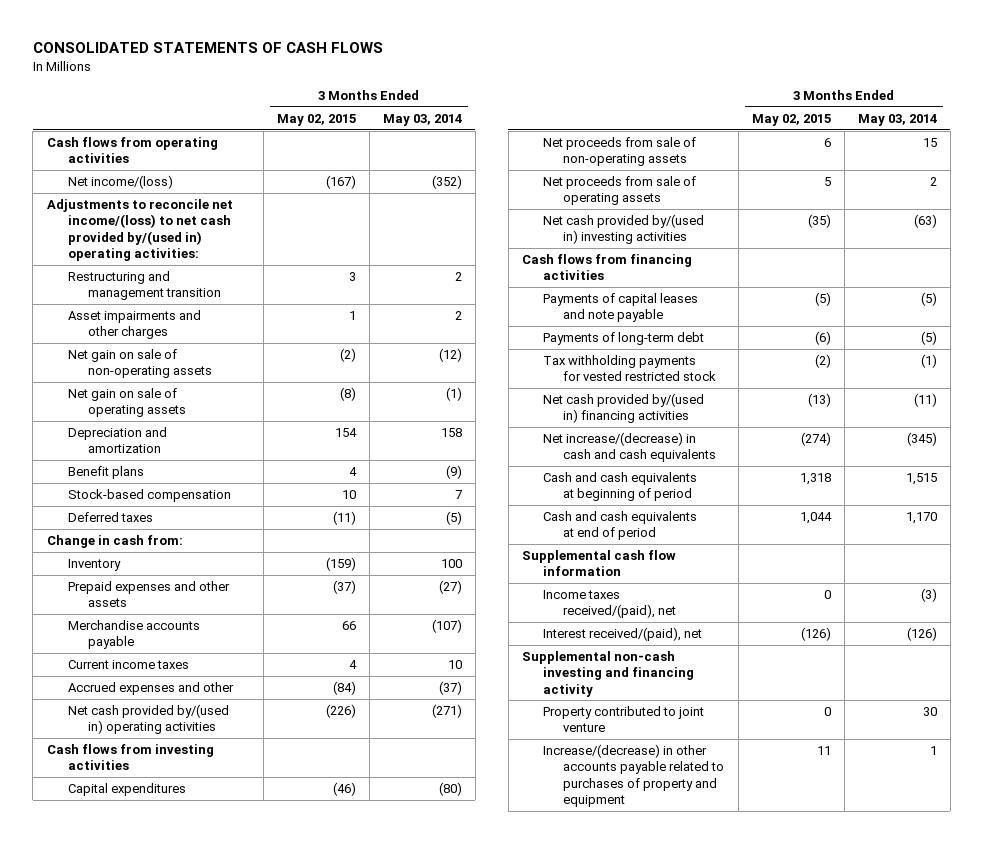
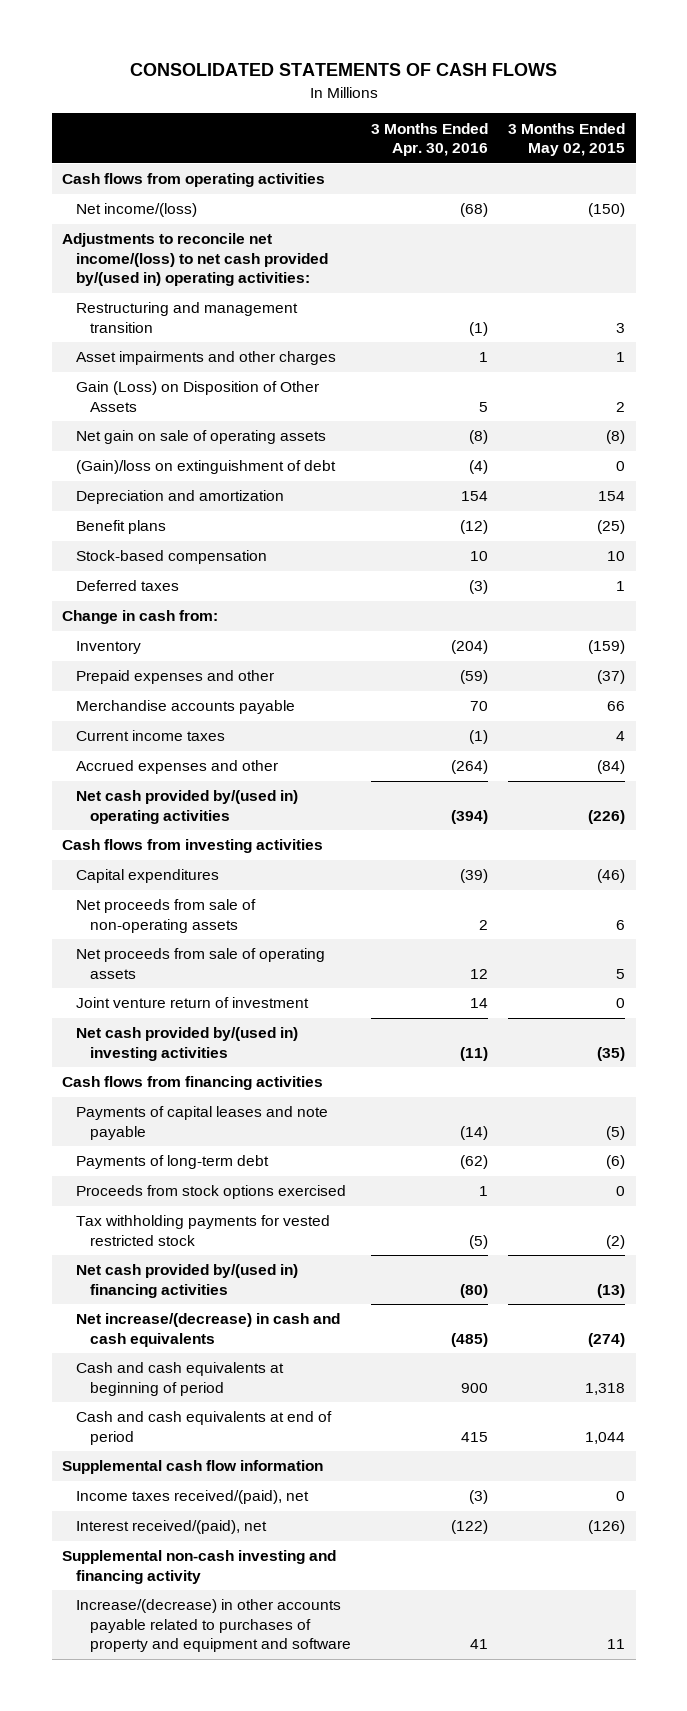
[382,113,462,126] May 03, 2014 -> none
none -> [371,122,489,157] 3 Months Ended Apr. 30, 2016
[325,175,356,190] (167) -> [588,203,626,218] (150)
[67,349,213,379] Net gain on sale of non-operating assets -> none
none -> [75,381,319,412] Gain (Loss) on Disposition of Other Assets
none -> [75,460,336,475] (Gain)/loss on extinguishment of debt
[348,467,357,477] 4 -> [597,520,626,535] (25)
[332,511,356,526] (11) -> [616,581,626,592] 1
[67,581,230,608] Prepaid expenses and other assets -> [75,670,274,685] Prepaid expenses and other
none -> [75,997,309,1009] Joint venture return of investment
none -> [75,1185,346,1200] Proceeds from stock options exercised
[542,706,704,733] Property contributed to joint venture -> none
[542,744,725,808] Increase/(decrease) in other accounts payable related to purchases of property and equipment -> [75,1599,351,1653] Increase/(decrease) in other accounts payable related to purchases of property and equipment and software

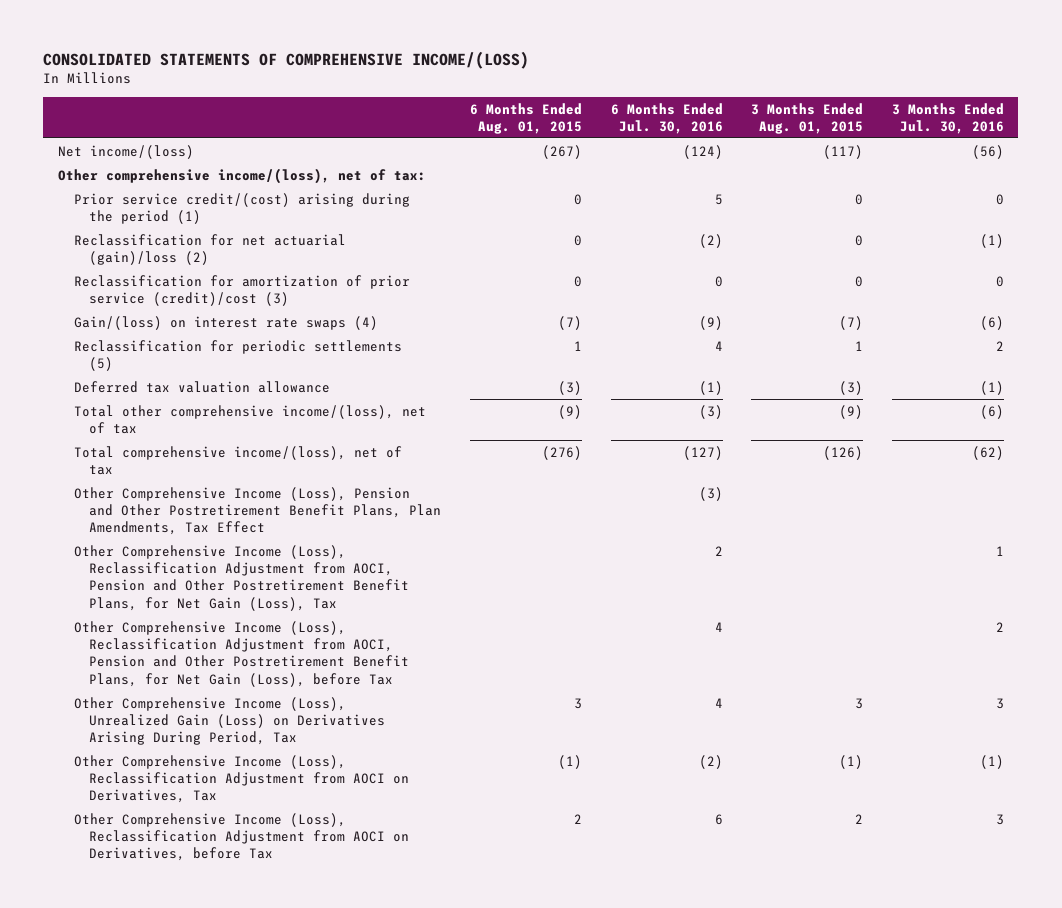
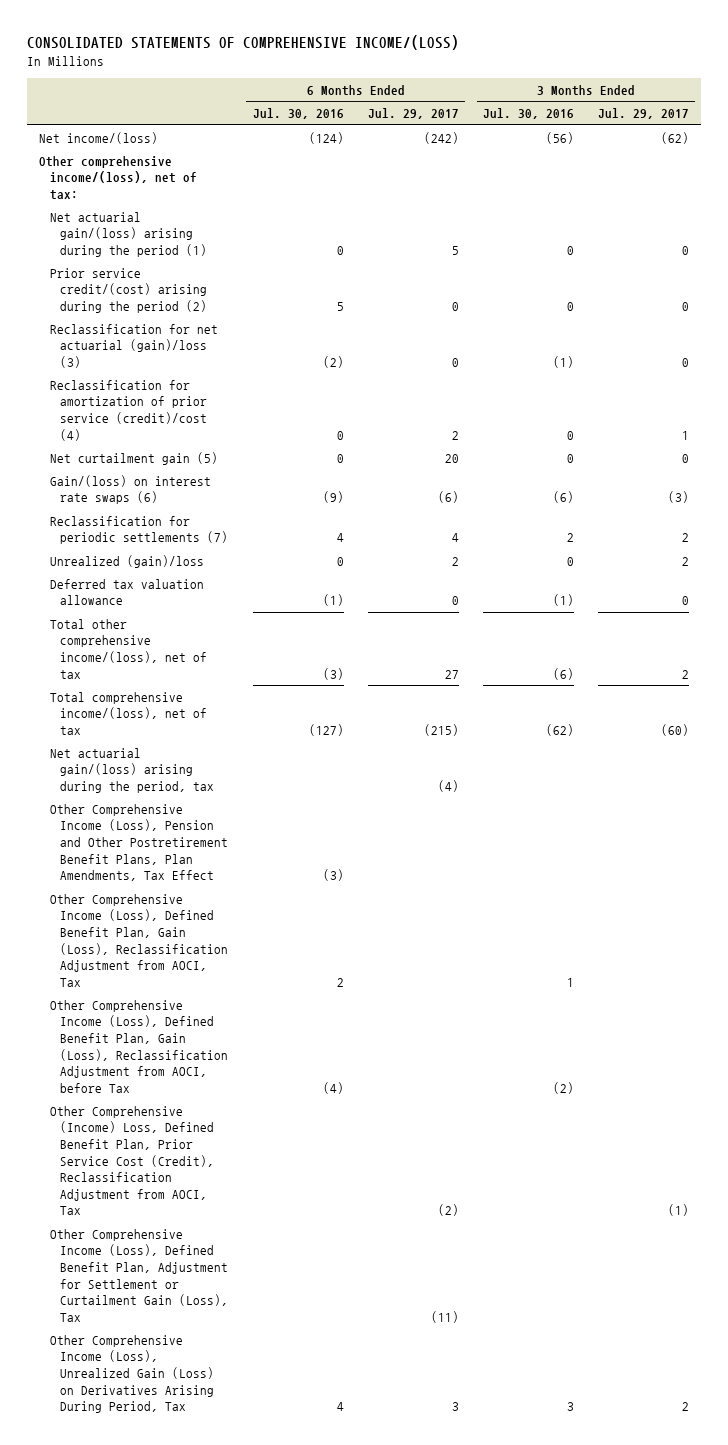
[469,102,582,134] 6 Months Ended Aug. 01, 2015 -> none
[751,102,864,134] 3 Months Ended Aug. 01, 2015 -> none
none -> [367,108,459,120] Jul. 29, 2017
none -> [598,108,690,120] Jul. 29, 2017
none -> [49,211,208,257] Net actuarial gain/(loss) arising during the period (1)
[73,192,410,224] Prior service credit/(cost) arising during the period (1) -> [49,267,208,313] Prior service credit/(cost) arising during the period (2)
[73,233,346,265] Reclassification for net actuarial (gain)/loss (2) -> [49,323,218,368] Reclassification for net actuarial (gain)/loss (3)
[73,274,410,306] Reclassification for amortization of prior service (credit)/cost (3) -> [49,379,208,441] Reclassification for amortization of prior service (credit)/cost (4)
none -> [49,451,218,465] Net curtailment gain (5)
[73,315,378,330] Gain/(loss) on interest rate swaps (4) -> [49,474,211,505] Gain/(loss) on interest rate swaps (6)
[73,339,402,371] Reclassification for periodic settlements (5) -> [49,515,229,545] Reclassification for periodic settlements (7)
none -> [49,554,204,568] Unrealized (gain)/loss
none -> [49,747,215,793] Net actuarial gain/(loss) arising during the period, tax
[73,544,410,611] Other Comprehensive Income (Loss), Reclassification Adjustment from AOCI, Pension and Other Postretirement Benefit Plans, for Net Gain (Loss), Tax -> [49,893,229,987] Other Comprehensive Income (Loss), Defined Benefit Plan, Gain (Loss), Reclassification Adjustment from AOCI, Tax
[73,620,410,687] Other Comprehensive Income (Loss), Reclassification Adjustment from AOCI, Pension and Other Postretirement Benefit Plans, for Net Gain (Loss), before Tax -> [49,999,229,1093] Other Comprehensive Income (Loss), Defined Benefit Plan, Gain (Loss), Reclassification Adjustment from AOCI, before Tax
[714,621,723,632] 4 -> [322,1081,344,1094] (4)
[996,621,1005,632] 2 -> [552,1081,574,1094] (2)
none -> [49,1105,215,1216] Other Comprehensive (Income) Loss, Defined Benefit Plan, Prior Service Cost (Credit), Reclassification Adjustment from AOCI, Tax
none -> [49,1228,229,1322] Other Comprehensive Income (Loss), Defined Benefit Plan, Adjustment for Settlement or Curtailment Gain (Loss), Tax
[73,754,410,804] Other Comprehensive Income (Loss), Reclassification Adjustment from AOCI on Derivatives, Tax -> none
[73,812,410,862] Other Comprehensive Income (Loss), Reclassification Adjustment from AOCI on Derivatives, before Tax -> none

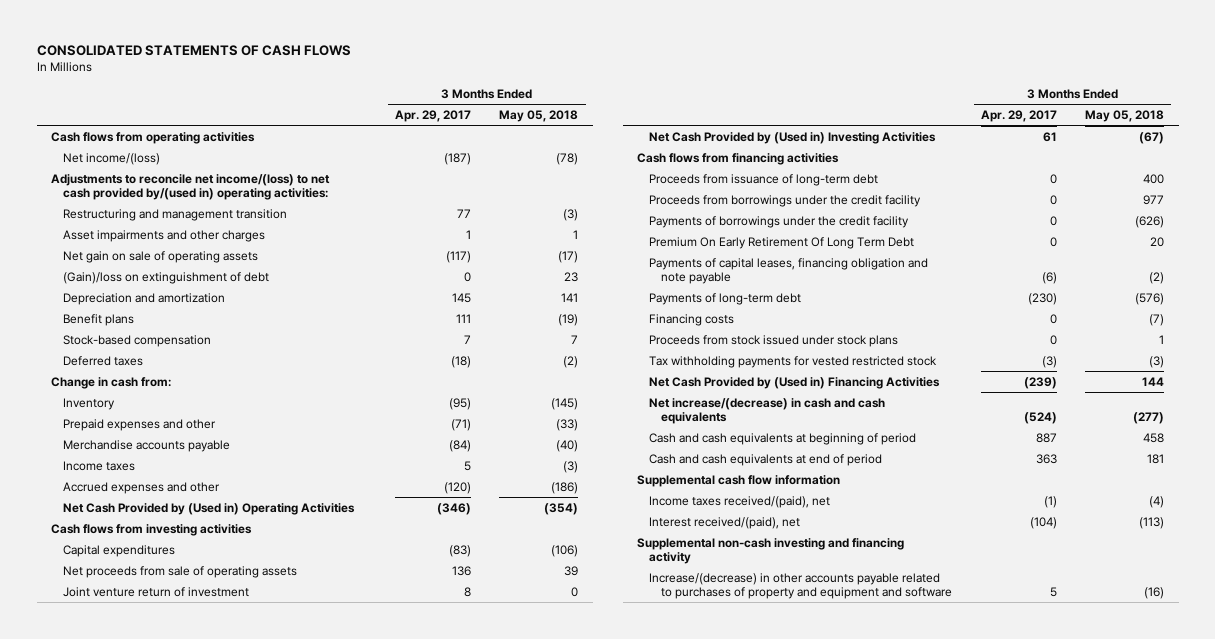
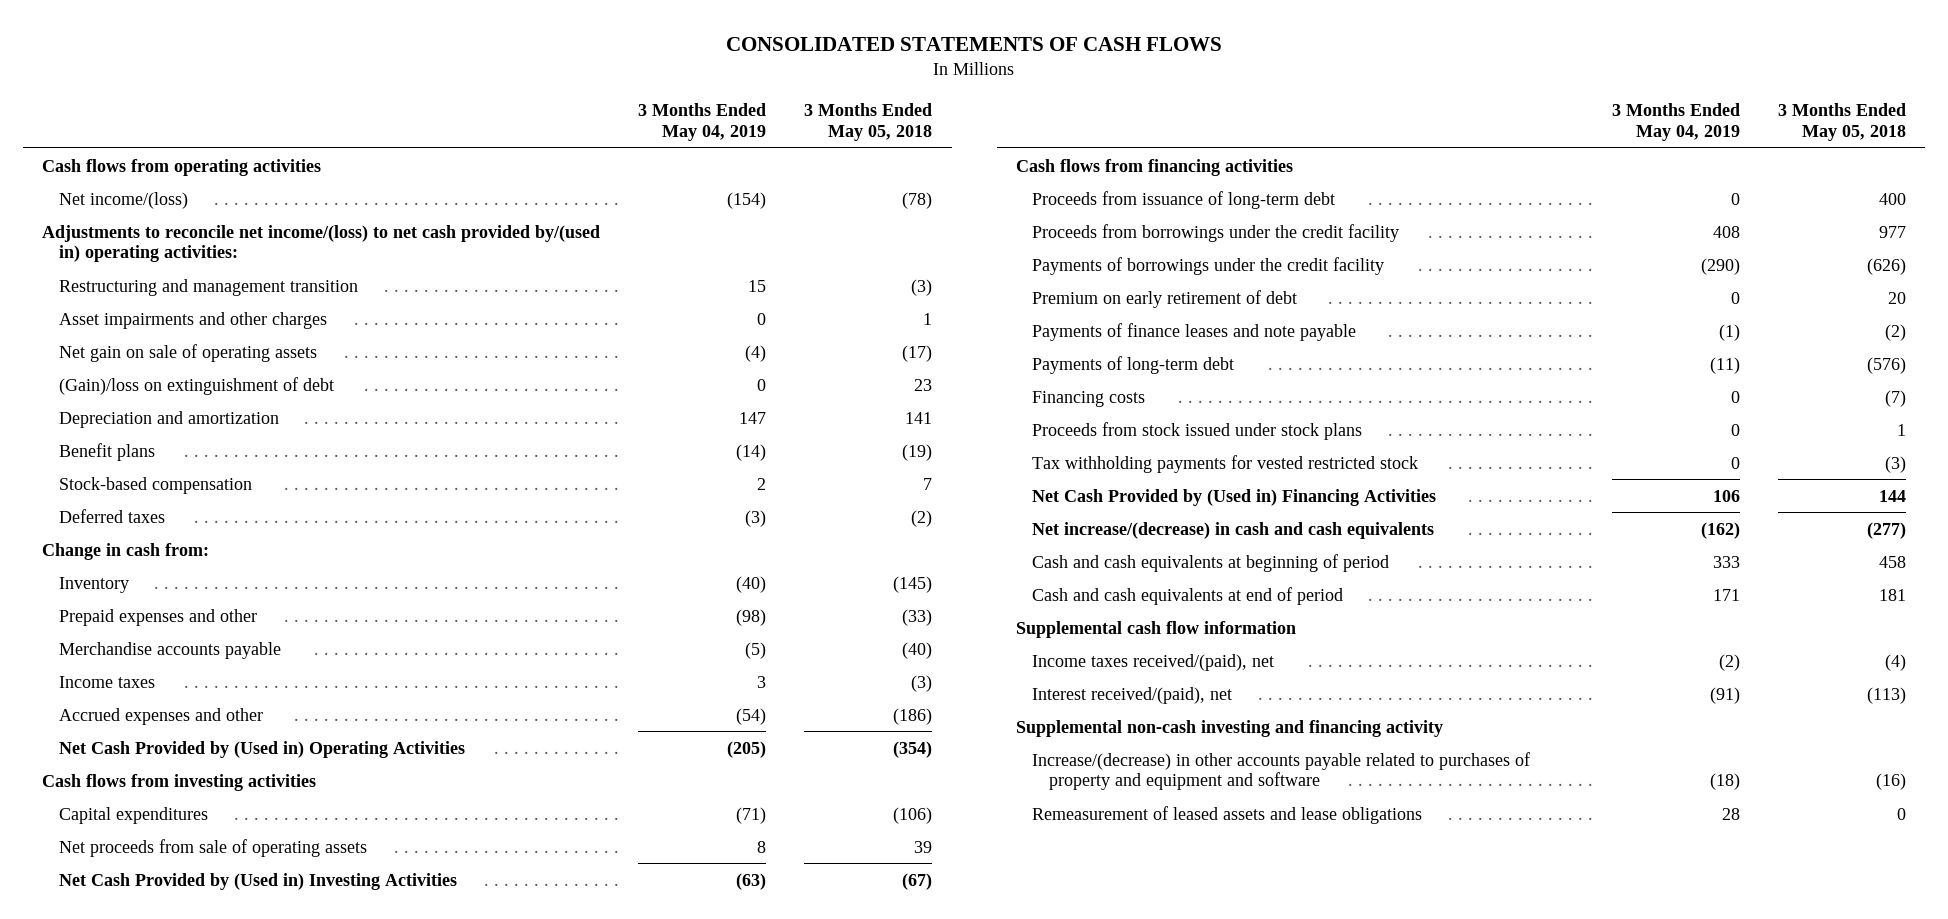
[394,110,471,123] Apr. 29, 2017 -> none
none -> [638,102,767,141] 3 Months Ended May 04, 2019
[63,586,250,597] Joint venture return of investment -> none
[649,236,915,249] Premium On Early Retirement Of Long Term Debt -> [1032,289,1298,308] Premium on early retirement of debt
[649,257,929,284] Payments of capital leases, financing obligation and note payable -> [1032,322,1357,341] Payments of finance leases and note payable
none -> [1032,805,1423,824] Remeasurement of leased assets and lease obligations

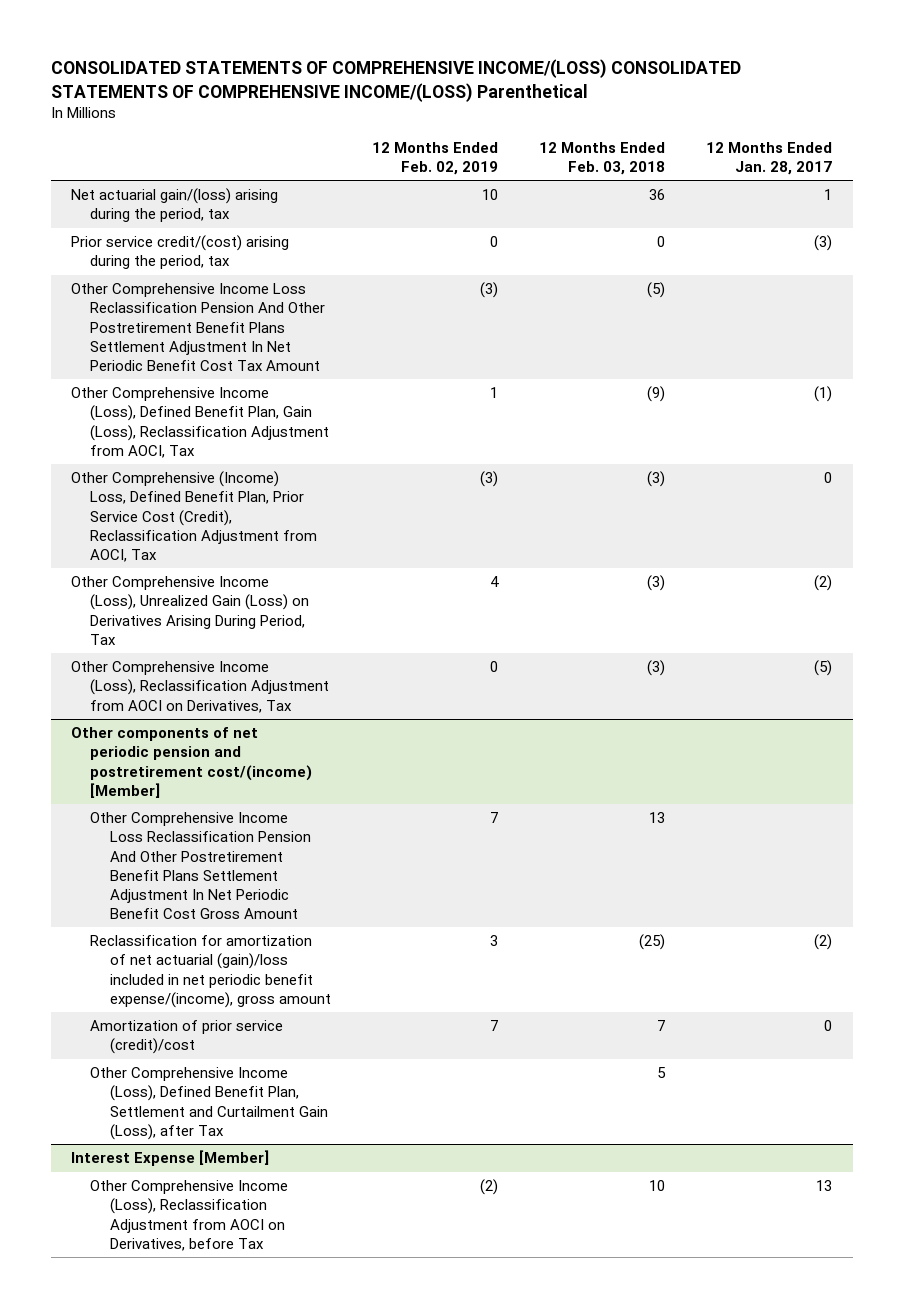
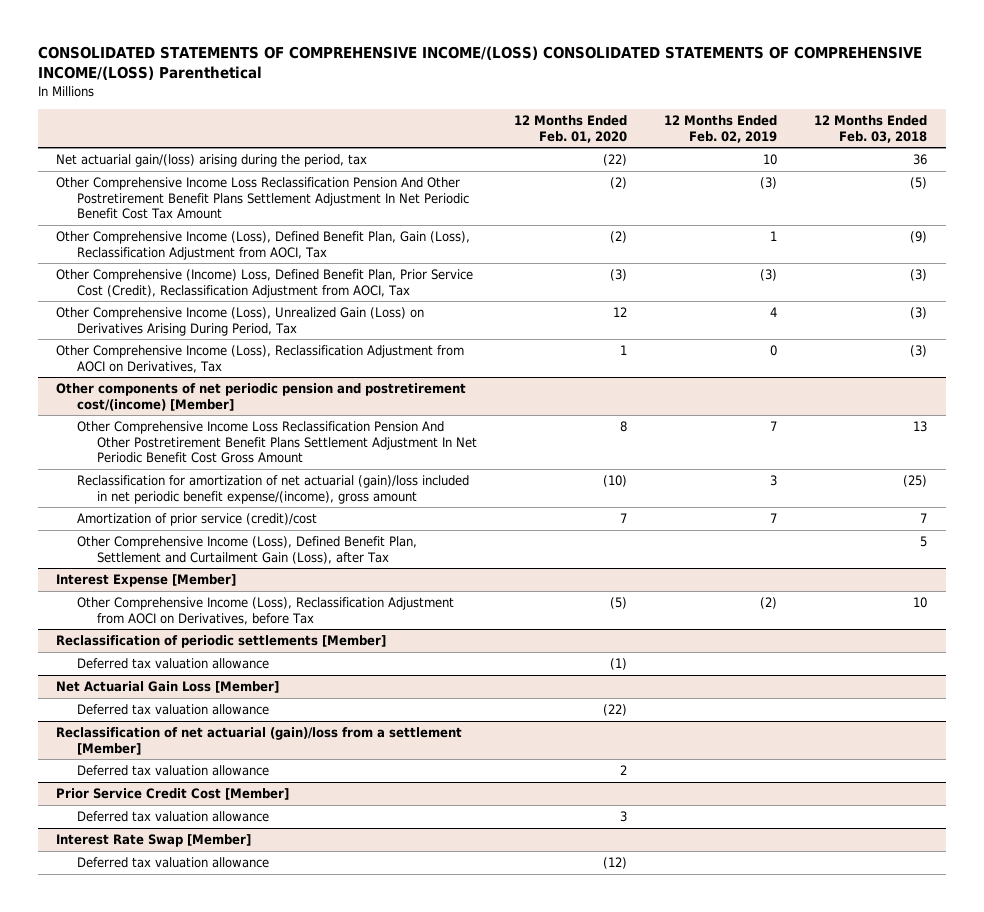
[706,141,833,175] 12 Months Ended Jan. 28, 2017 -> none
none -> [513,115,627,143] 12 Months Ended Feb. 01, 2020
[71,235,290,270] Prior service credit/(cost) arising during the period, tax -> none
none -> [56,635,387,649] Reclassification of periodic settlements [Member]
none -> [76,658,269,670] Deferred tax valuation allowance
none -> [56,681,280,694] Net Actuarial Gain Loss [Member]
none -> [76,704,269,716] Deferred tax valuation allowance
none -> [56,727,463,755] Reclassification of net actuarial (gain)/loss from a settlement [Member]
none -> [76,765,269,777] Deferred tax valuation allowance
none -> [56,788,290,801] Prior Service Credit Cost [Member]
none -> [76,811,269,823] Deferred tax valuation allowance
none -> [56,834,252,848] Interest Rate Swap [Member]
none -> [76,857,269,869] Deferred tax valuation allowance

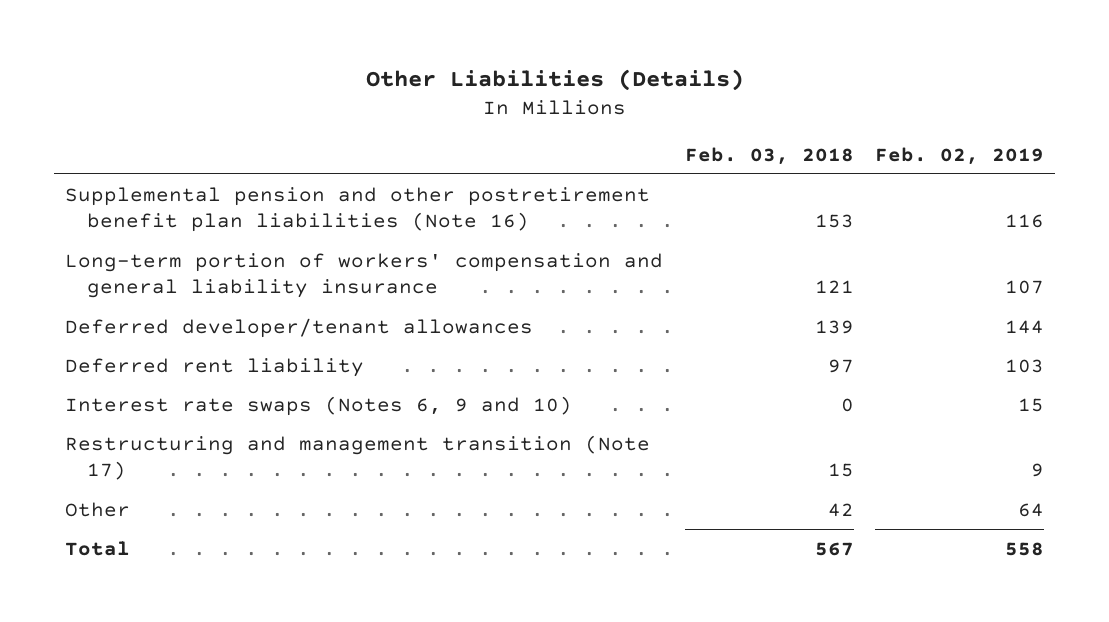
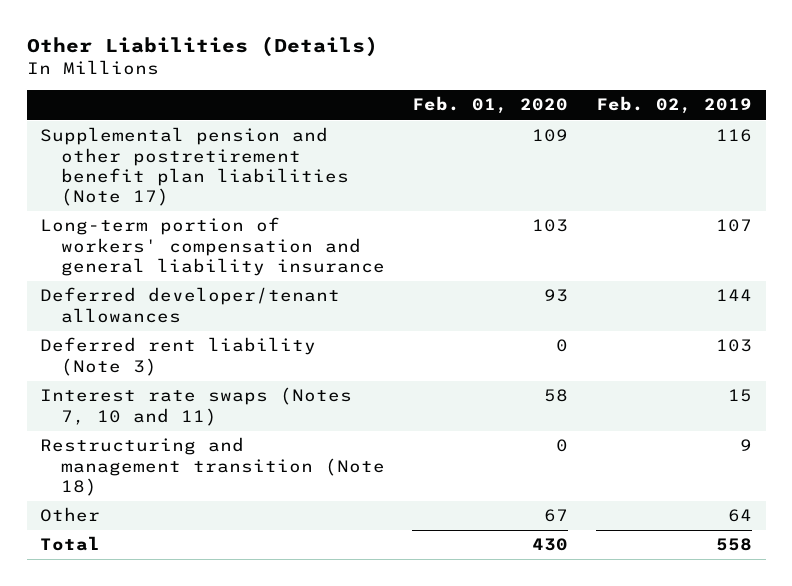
[684,146,854,165] Feb. 03, 2018 -> none
none -> [412,96,569,115] Feb. 01, 2020
[64,186,650,233] Supplemental pension and other postretirement benefit plan liabilities (Note 16) -> [40,127,349,207] Supplemental pension and other postretirement benefit plan liabilities (Note 17)
[64,357,364,377] Deferred rent liability -> [40,337,317,376] Deferred rent liability (Note 3)
[64,395,572,416] Interest rate swaps (Notes 6, 9 and 10) -> [40,387,353,426] Interest rate swaps (Notes 7, 10 and 11)
[64,434,650,481] Restructuring and management transition (Note 17) -> [40,437,385,497] Restructuring and management transition (Note 18)

